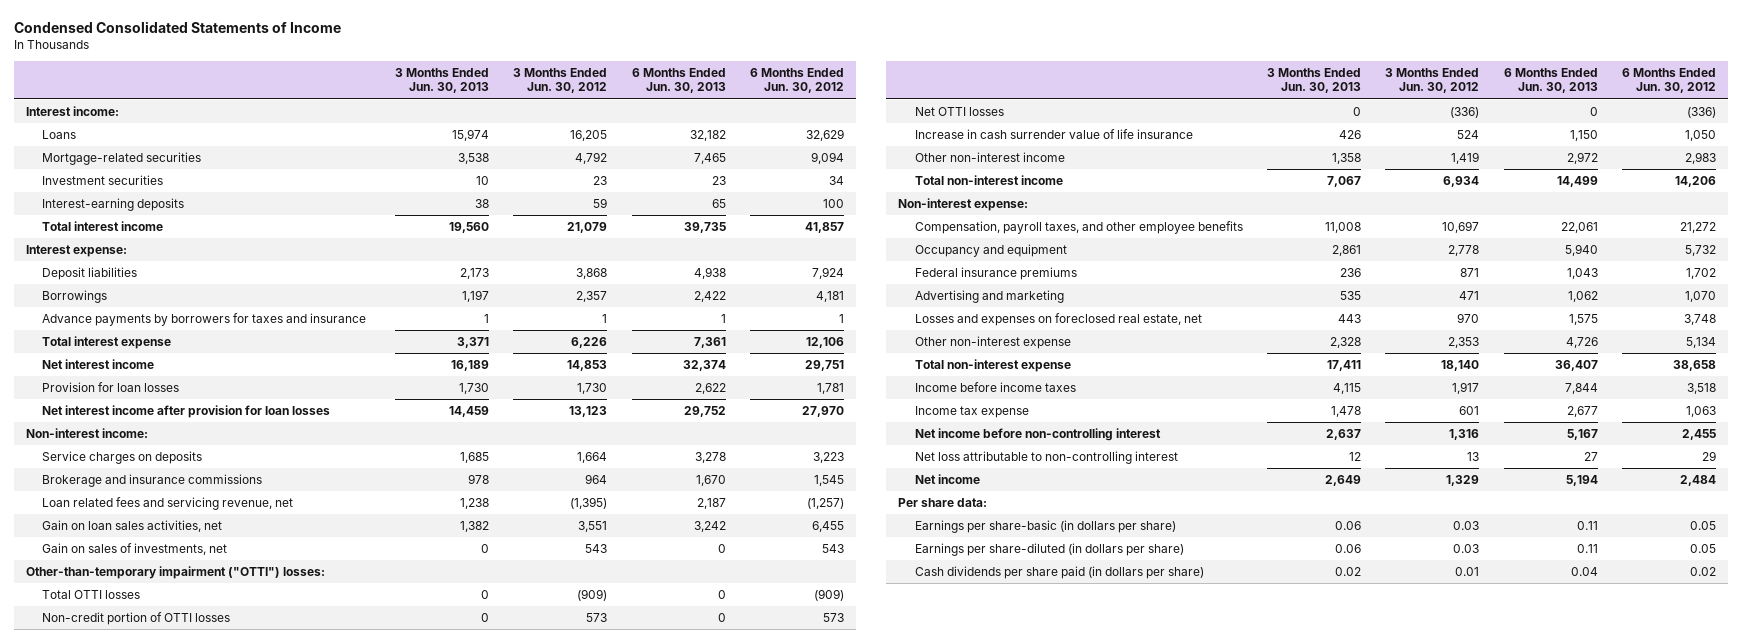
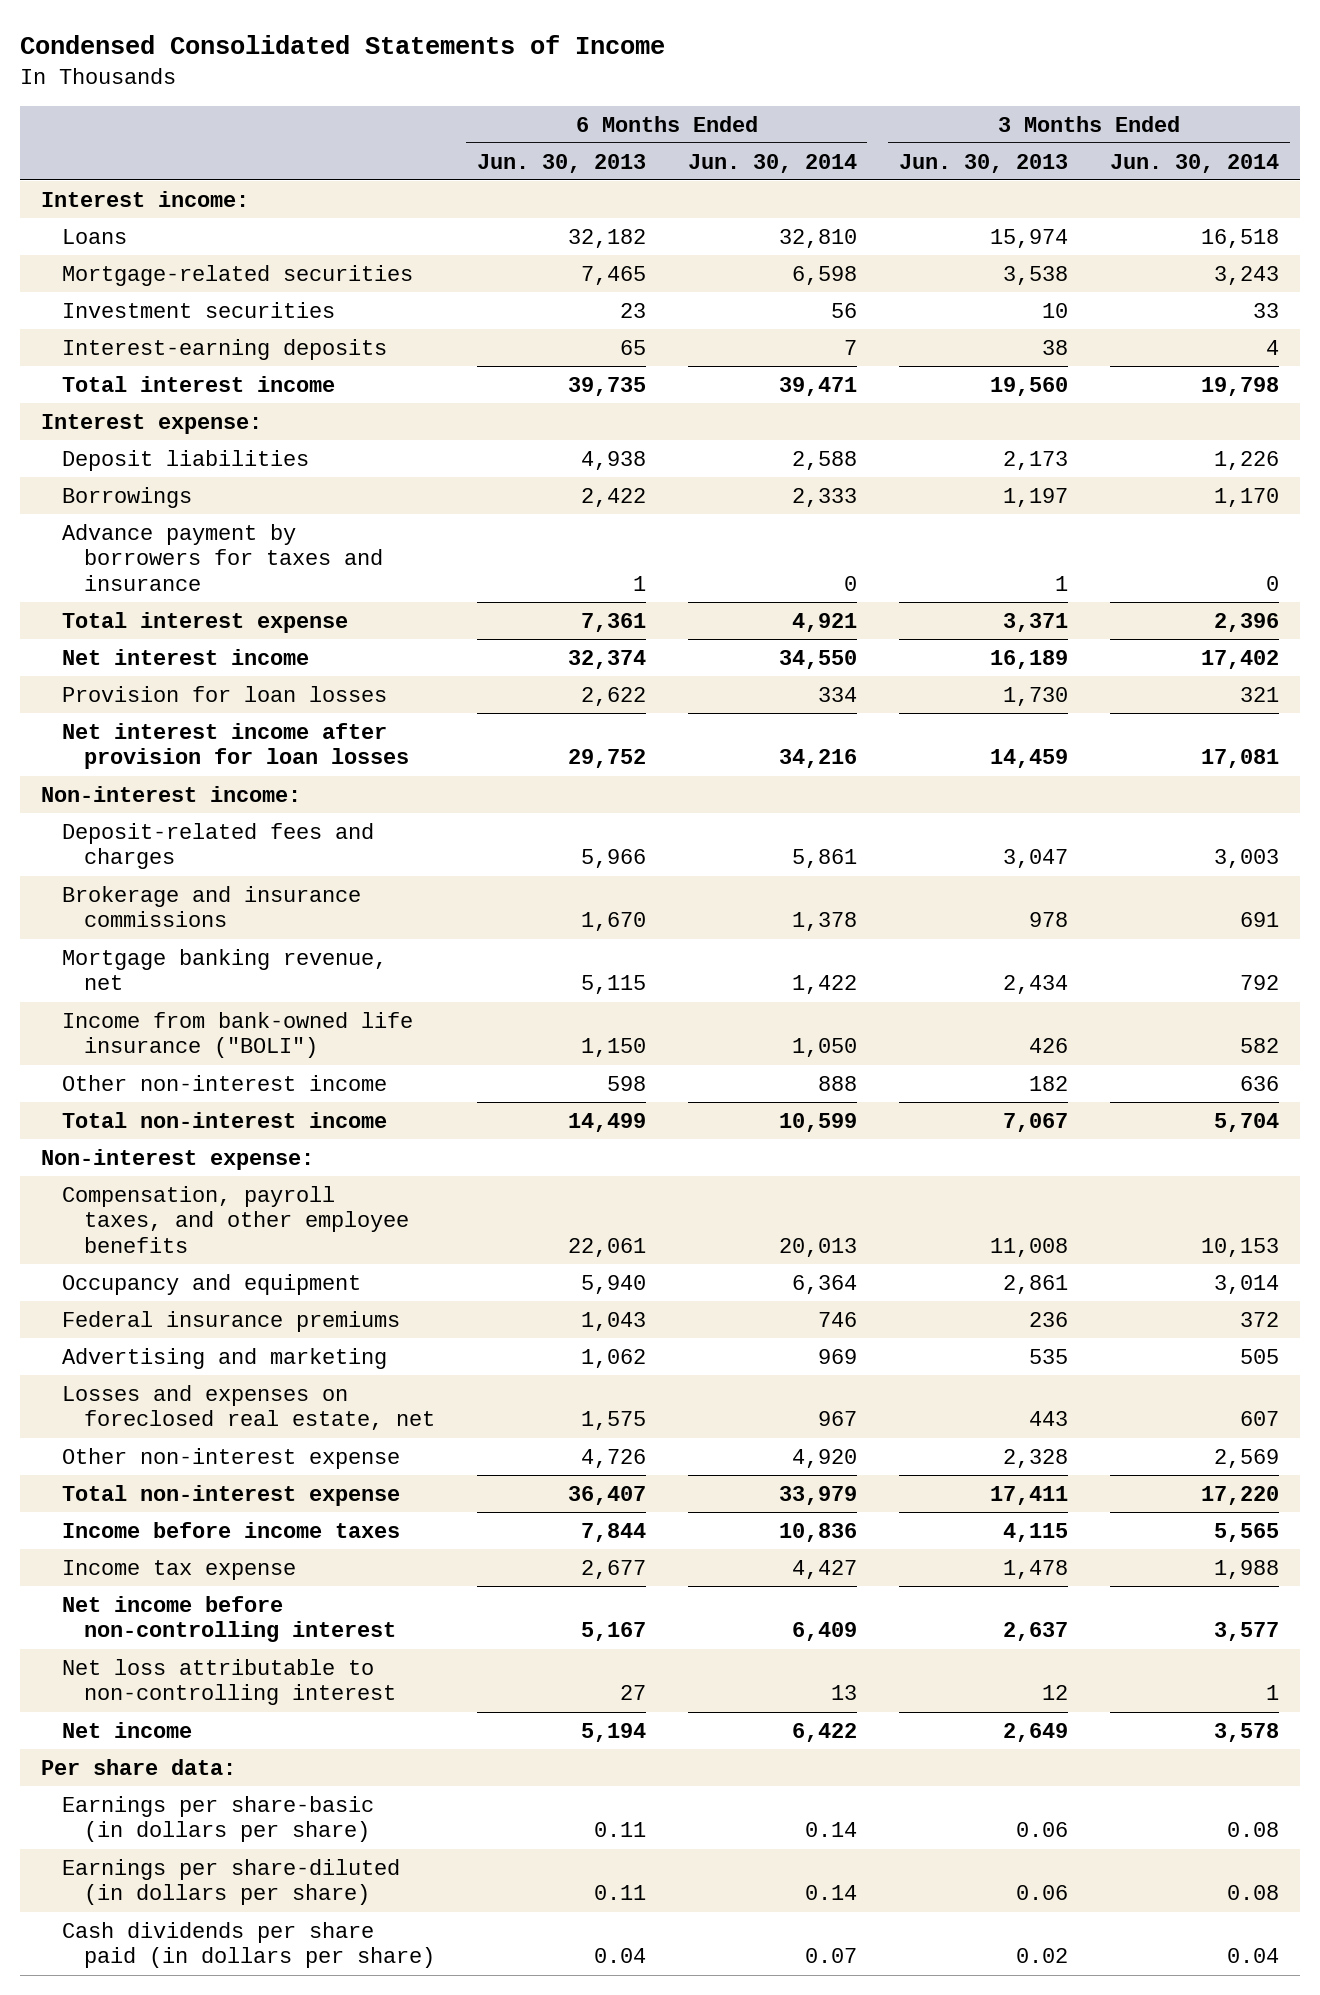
[513,68,608,94] 3 Months Ended Jun. 30, 2012 -> none
[749,68,844,94] 6 Months Ended Jun. 30, 2012 -> none
none -> [687,153,857,173] Jun. 30, 2014
none -> [1109,153,1279,173] Jun. 30, 2014
[42,312,367,326] Advance payments by borrowers for taxes and insurance -> [62,523,383,592] Advance payment by borrowers for taxes and insurance
[42,450,203,464] Service charges on deposits -> [62,822,375,870] Deposit-related fees and charges
[459,451,489,463] 1,685 -> [1002,849,1068,869] 3,047
[694,451,726,463] 3,278 -> [580,849,646,869] 5,966
[42,496,294,510] Loan related fees and servicing revenue, net -> none
[42,519,223,532] Gain on loan sales activities, net -> none
[42,542,228,555] Gain on sales of investments, net -> none
[26,565,326,579] Other-than-temporary impairment ("OTTI") losses: -> none
[42,589,141,599] Total OTTI losses -> none
[42,611,231,625] Non-credit portion of OTTI losses -> none
[914,106,1004,116] Net OTTI losses -> none
none -> [62,948,388,991] Mortgage banking revenue, net
[914,128,1193,139] Increase in cash surrender value of life insurance -> [62,1011,414,1059] Income from bank-owned life insurance ("BOLI")
[1331,152,1361,164] 1,358 -> [1028,1075,1068,1091] 182
[1566,151,1598,164] 2,972 -> [606,1075,646,1091] 598

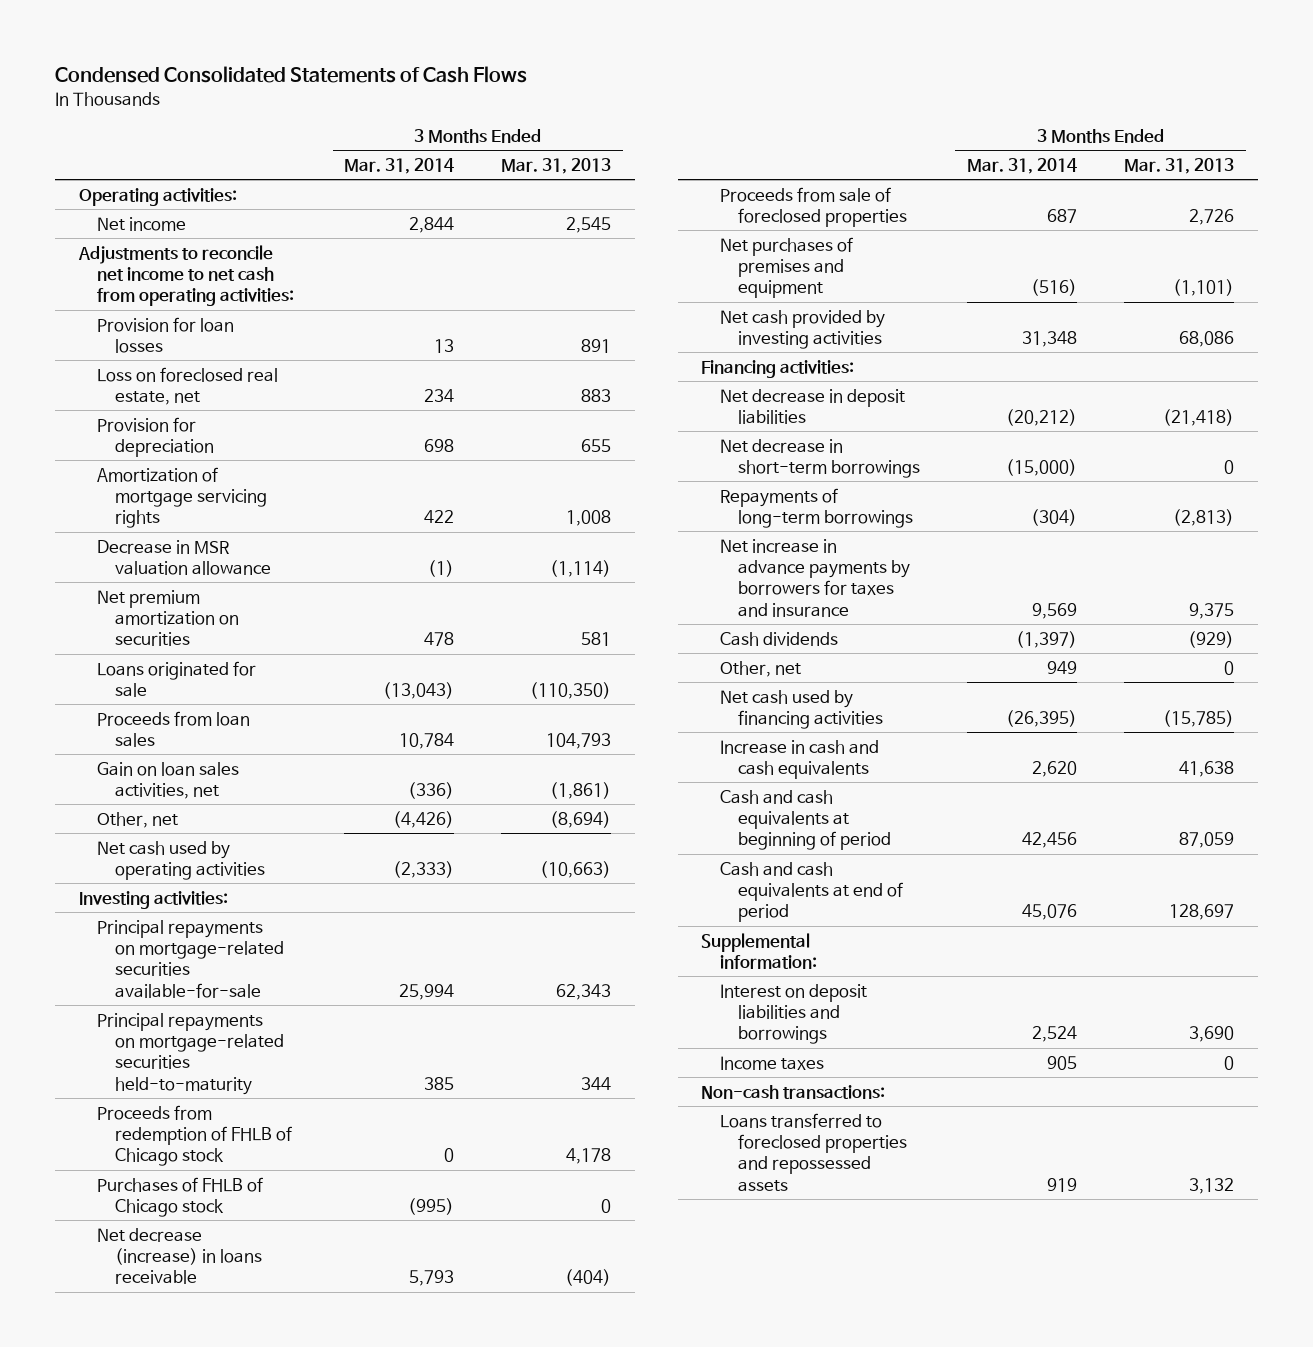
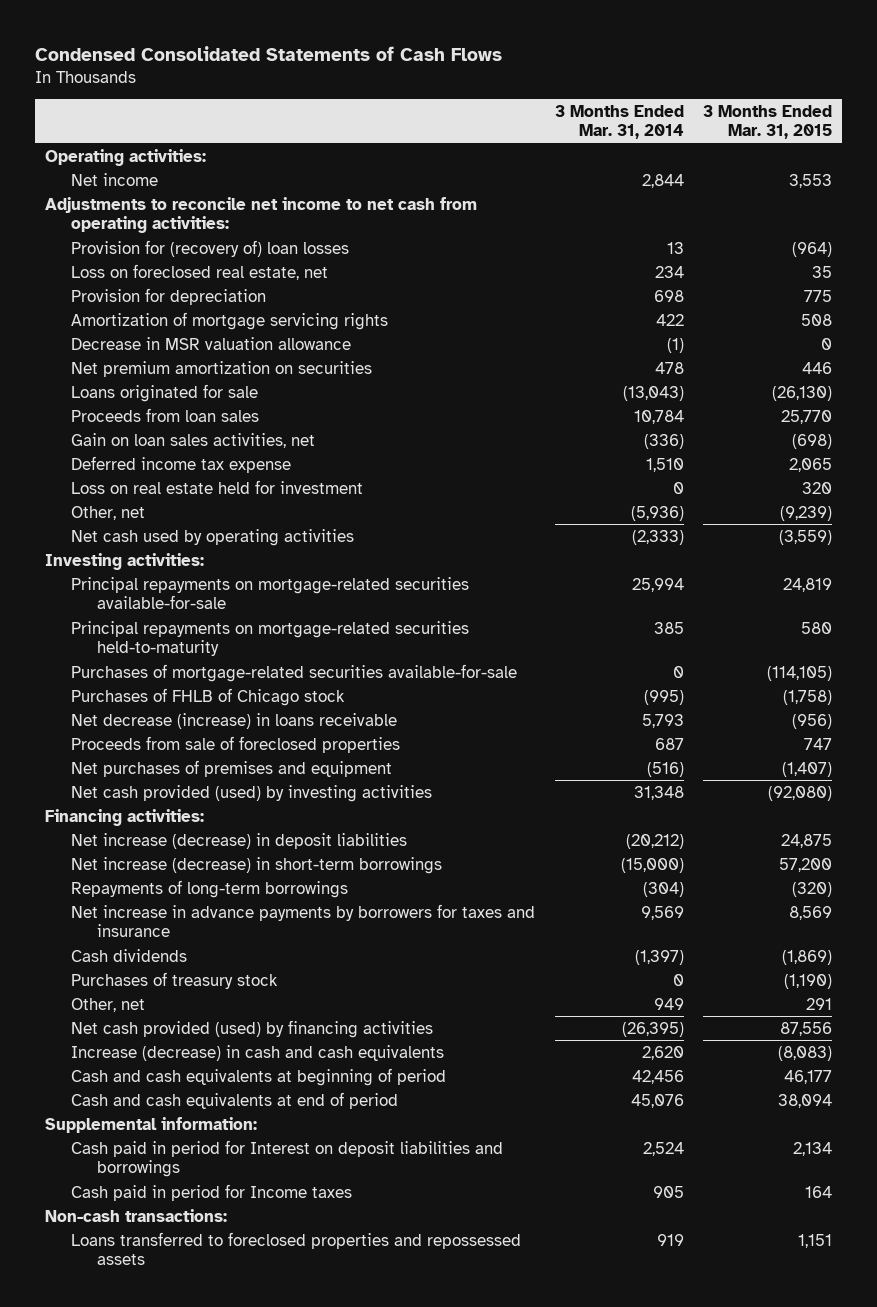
[501,157,612,174] Mar. 31, 2013 -> none
none -> [703,104,833,140] 3 Months Ended Mar. 31, 2015
[97,316,235,353] Provision for loan losses -> [70,239,349,257] Provision for (recovery of) loan losses
none -> [70,455,291,473] Deferred income tax expense
none -> [70,479,363,494] Loss on real estate held for investment
[393,810,455,828] (4,426) -> [630,505,684,521] (5,936)
[97,1104,293,1167] Proceeds from redemption of FHLB of Chicago stock -> none
none -> [70,663,517,682] Purchases of mortgage-related securities available-for-sale
[719,309,885,349] Net cash provided by investing activities -> [70,784,432,802] Net cash provided (used) by investing activities
[719,388,905,424] Net decrease in deposit liabilities -> [70,832,407,849] Net increase (decrease) in deposit liabilities
[719,438,921,478] Net decrease in short-term borrowings -> [70,856,442,874] Net increase (decrease) in short-term borrowings
none -> [70,971,278,989] Purchases of treasury stock
[719,689,884,729] Net cash used by financing activities -> [70,1019,433,1038] Net cash provided (used) by financing activities
[719,739,879,779] Increase in cash and cash equivalents -> [70,1044,444,1061] Increase (decrease) in cash and cash equivalents
[719,983,867,1045] Interest on deposit liabilities and borrowings -> [70,1139,503,1178] Cash paid in period for Interest on deposit liabilities and borrowings
[719,1055,824,1070] Income taxes -> [70,1183,352,1201] Cash paid in period for Income taxes

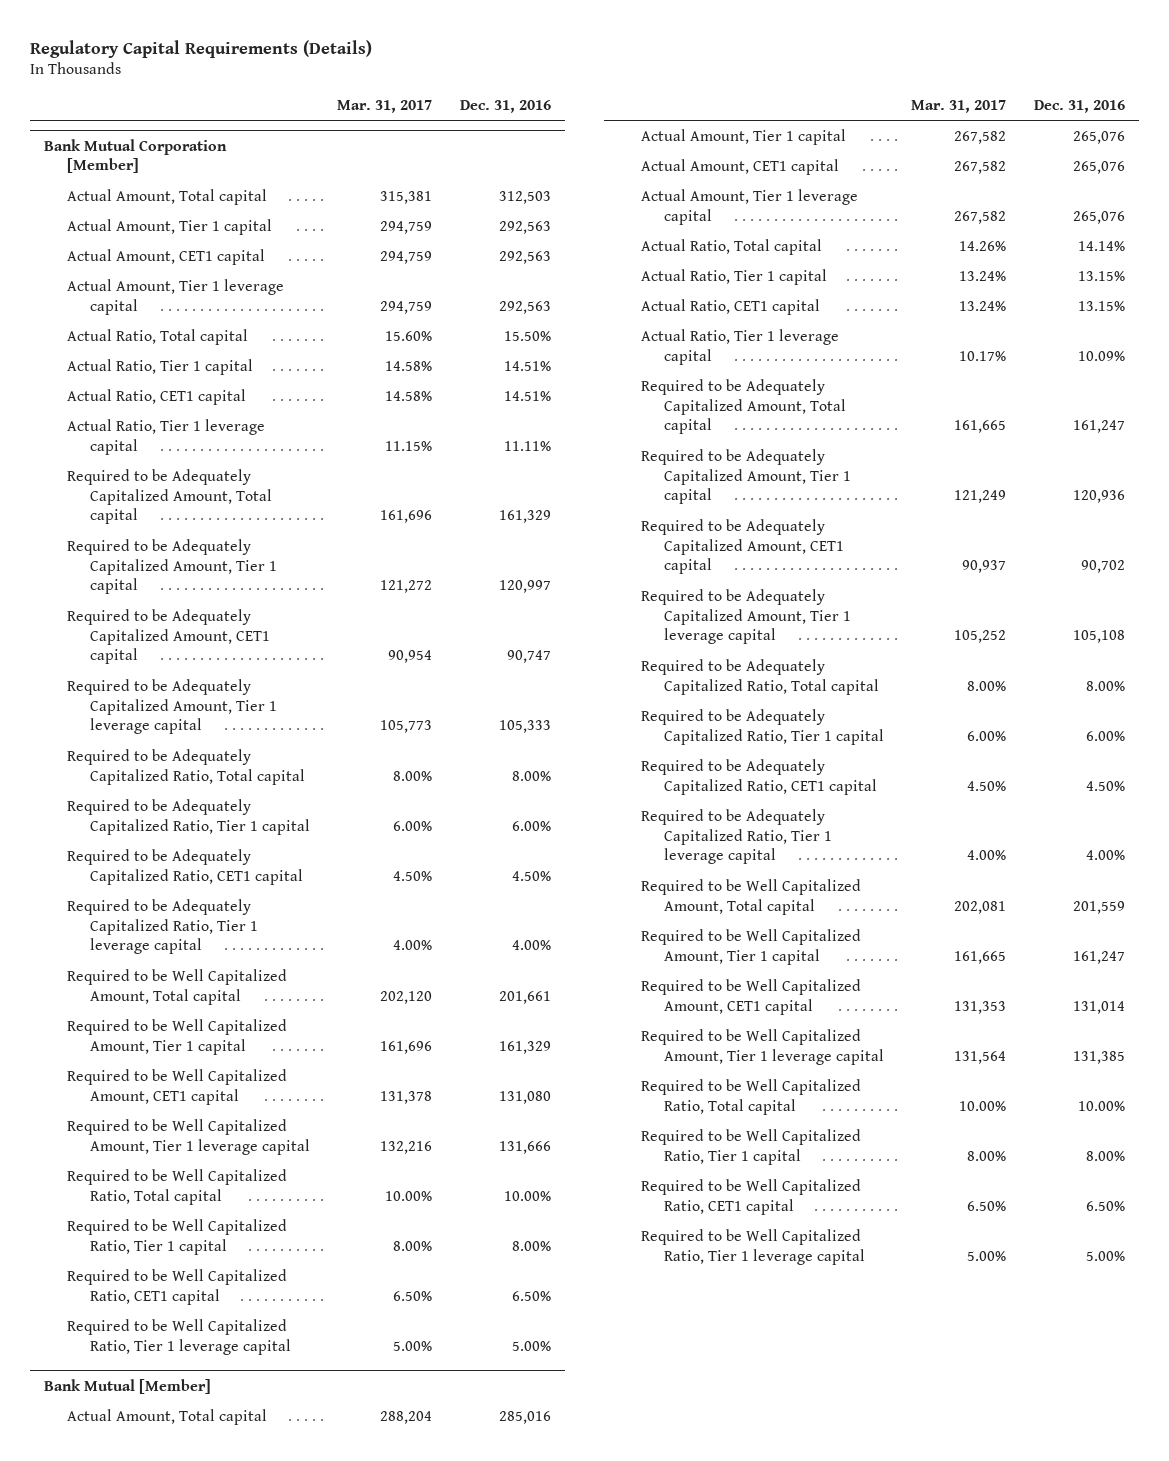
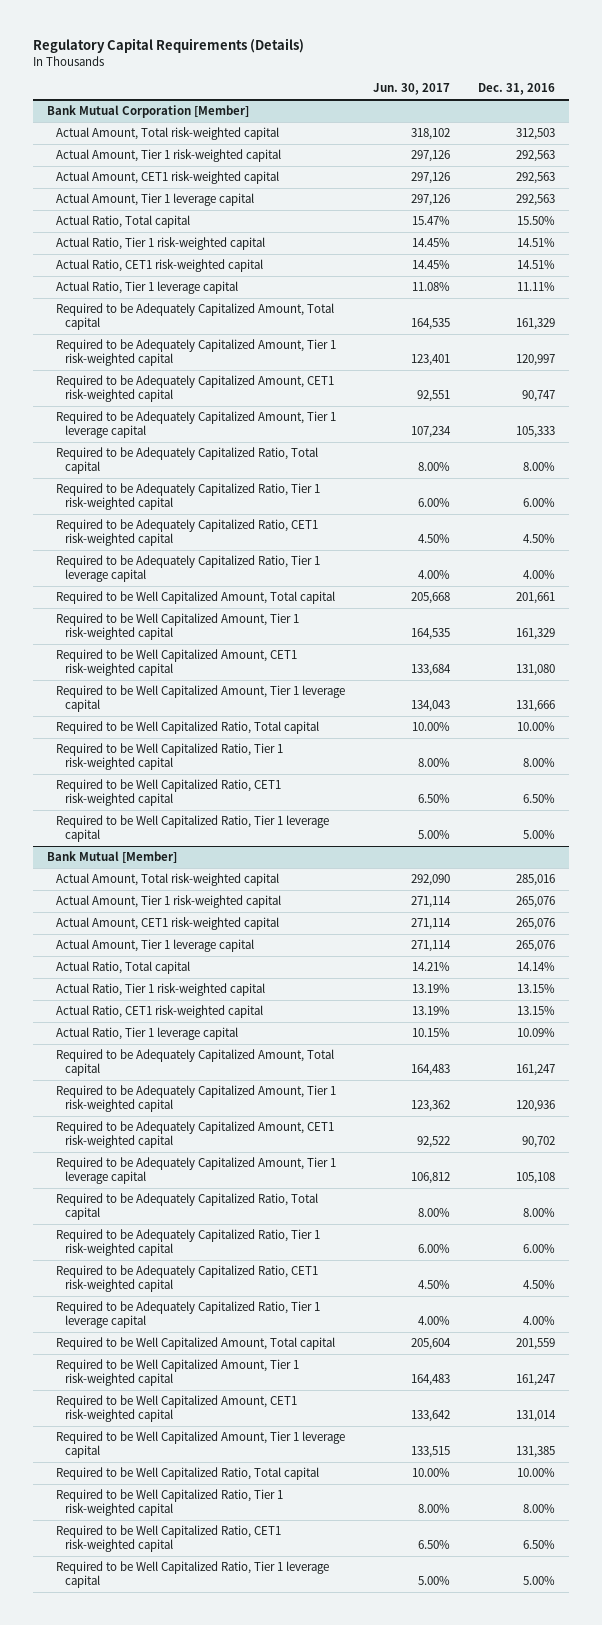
[337,99,433,113] Mar. 31, 2017 -> none
none -> [373,83,451,96] Jun. 30, 2017
[66,188,267,205] Actual Amount, Total capital -> [55,127,279,141] Actual Amount, Total risk-weighted capital
[66,218,272,235] Actual Amount, Tier 1 capital -> [55,149,281,163] Actual Amount, Tier 1 risk-weighted capital
[66,248,265,265] Actual Amount, CET1 capital -> [55,171,279,185] Actual Amount, CET1 risk-weighted capital
[66,358,253,375] Actual Ratio, Tier 1 capital -> [55,237,265,251] Actual Ratio, Tier 1 risk-weighted capital
[66,388,246,405] Actual Ratio, CET1 capital -> [55,259,263,273] Actual Ratio, CET1 risk-weighted capital
[66,538,277,595] Required to be Adequately Capitalized Amount, Tier 1 capital -> [55,339,336,367] Required to be Adequately Capitalized Amount, Tier 1 risk-weighted capital
[66,608,270,665] Required to be Adequately Capitalized Amount, CET1 capital -> [55,375,334,403] Required to be Adequately Capitalized Amount, CET1 risk-weighted capital
[66,798,310,835] Required to be Adequately Capitalized Ratio, Tier 1 capital -> [55,483,320,511] Required to be Adequately Capitalized Ratio, Tier 1 risk-weighted capital
[66,848,303,885] Required to be Adequately Capitalized Ratio, CET1 capital -> [55,519,318,547] Required to be Adequately Capitalized Ratio, CET1 risk-weighted capital
[66,1018,287,1055] Required to be Well Capitalized Amount, Tier 1 capital -> [55,613,299,641] Required to be Well Capitalized Amount, Tier 1 risk-weighted capital
[66,1068,287,1105] Required to be Well Capitalized Amount, CET1 capital -> [55,649,297,677] Required to be Well Capitalized Amount, CET1 risk-weighted capital
[66,1218,287,1255] Required to be Well Capitalized Ratio, Tier 1 capital -> [55,743,283,771] Required to be Well Capitalized Ratio, Tier 1 risk-weighted capital
[66,1268,287,1305] Required to be Well Capitalized Ratio, CET1 capital -> [55,779,281,807] Required to be Well Capitalized Ratio, CET1 risk-weighted capital
[66,1408,267,1425] Actual Amount, Total capital -> [55,873,279,887] Actual Amount, Total risk-weighted capital
[640,128,846,145] Actual Amount, Tier 1 capital -> [55,895,281,909] Actual Amount, Tier 1 risk-weighted capital
[640,158,839,175] Actual Amount, CET1 capital -> [55,917,279,931] Actual Amount, CET1 risk-weighted capital
[640,268,827,285] Actual Ratio, Tier 1 capital -> [55,983,265,997] Actual Ratio, Tier 1 risk-weighted capital
[640,298,820,315] Actual Ratio, CET1 capital -> [55,1005,263,1019] Actual Ratio, CET1 risk-weighted capital
[640,448,851,505] Required to be Adequately Capitalized Amount, Tier 1 capital -> [55,1085,336,1113] Required to be Adequately Capitalized Amount, Tier 1 risk-weighted capital
[640,518,844,575] Required to be Adequately Capitalized Amount, CET1 capital -> [55,1121,334,1149] Required to be Adequately Capitalized Amount, CET1 risk-weighted capital
[640,708,884,745] Required to be Adequately Capitalized Ratio, Tier 1 capital -> [55,1229,320,1257] Required to be Adequately Capitalized Ratio, Tier 1 risk-weighted capital
[640,758,877,795] Required to be Adequately Capitalized Ratio, CET1 capital -> [55,1265,318,1293] Required to be Adequately Capitalized Ratio, CET1 risk-weighted capital
[640,928,861,965] Required to be Well Capitalized Amount, Tier 1 capital -> [55,1359,299,1387] Required to be Well Capitalized Amount, Tier 1 risk-weighted capital
[640,978,861,1015] Required to be Well Capitalized Amount, CET1 capital -> [55,1395,297,1423] Required to be Well Capitalized Amount, CET1 risk-weighted capital
[640,1128,861,1165] Required to be Well Capitalized Ratio, Tier 1 capital -> [55,1489,283,1517] Required to be Well Capitalized Ratio, Tier 1 risk-weighted capital
[640,1178,861,1215] Required to be Well Capitalized Ratio, CET1 capital -> [55,1525,281,1553] Required to be Well Capitalized Ratio, CET1 risk-weighted capital

